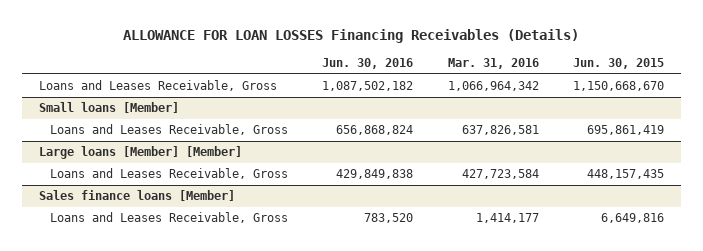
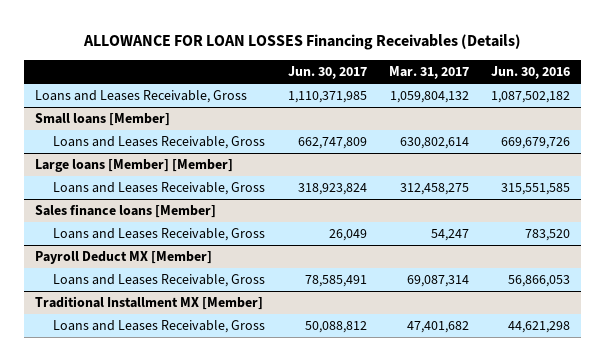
[447,58,539,70] Mar. 31, 2016 -> none
[572,58,664,70] Jun. 30, 2015 -> none
none -> [287,66,367,80] Jun. 30, 2017
none -> [388,66,469,80] Mar. 31, 2017
[336,125,414,136] 656,868,824 -> [501,137,571,150] 669,679,726
[336,169,414,180] 429,849,838 -> [501,183,571,196] 315,551,585
none -> [35,251,213,265] Payroll Deduct MX [Member]
none -> [53,274,266,288] Loans and Leases Receivable, Gross
none -> [35,296,264,311] Traditional Installment MX [Member]
none -> [53,320,266,334] Loans and Leases Receivable, Gross

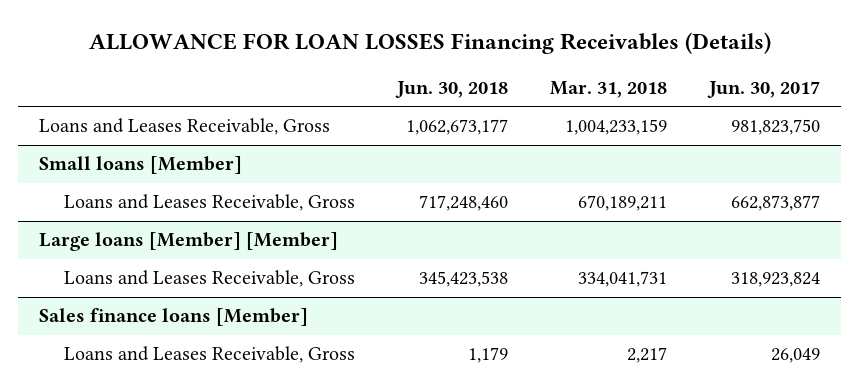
[388,66,469,80] Mar. 31, 2017 -> none
[491,66,571,80] Jun. 30, 2016 -> none
none -> [395,80,509,98] Jun. 30, 2018
none -> [550,80,668,98] Mar. 31, 2018
[287,91,367,104] 1,110,371,985 -> [731,119,821,136] 981,823,750
[297,137,367,150] 662,747,809 -> [731,195,821,212] 662,873,877
[35,251,213,265] Payroll Deduct MX [Member] -> none
[53,274,266,288] Loans and Leases Receivable, Gross -> none
[35,296,264,311] Traditional Installment MX [Member] -> none
[53,320,266,334] Loans and Leases Receivable, Gross -> none

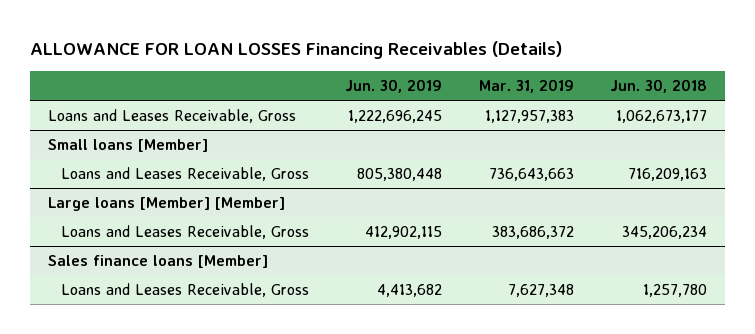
[550,80,668,98] Mar. 31, 2018 -> none
[707,80,821,98] Jun. 30, 2017 -> none
none -> [345,79,443,94] Jun. 30, 2019
none -> [478,79,574,94] Mar. 31, 2019
[419,195,509,212] 717,248,460 -> [627,167,707,181] 716,209,163
[419,271,509,288] 345,423,538 -> [621,225,707,239] 345,206,234
[468,347,509,364] 1,179 -> [642,283,707,297] 1,257,780

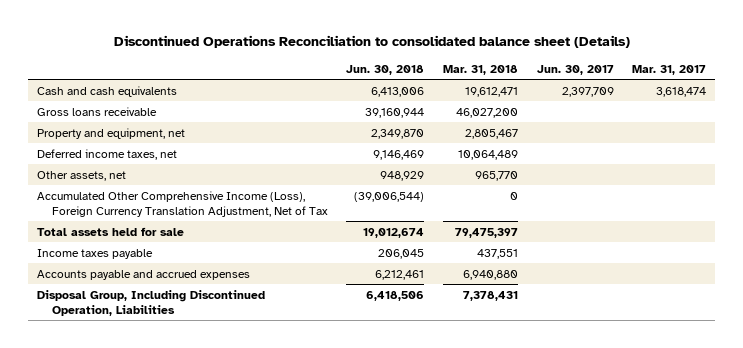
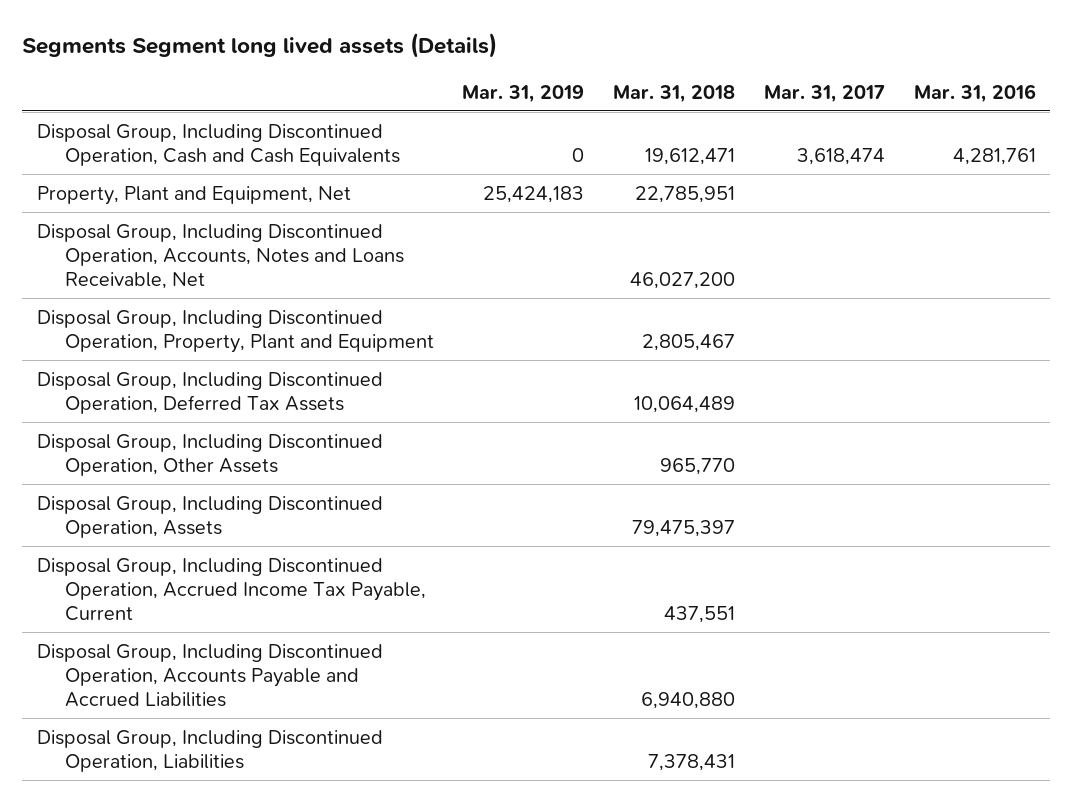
[113,35,630,49] Discontinued Operations Reconciliation to consolidated balance sheet (Details) -> [22,33,498,59] Segments Segment long lived assets (Details)
[346,64,425,75] Jun. 30, 2018 -> none
[536,64,614,75] Jun. 30, 2017 -> none
none -> [462,84,585,103] Mar. 31, 2019
none -> [913,83,1036,103] Mar. 31, 2016
[37,190,328,217] Accumulated Other Comprehensive Income (Loss), Foreign Currency Translation Adjustment, Net of Tax -> none
[37,85,178,97] Cash and cash equivalents -> [36,123,400,166] Disposal Group, Including Discontinued Operation, Cash and Cash Equivalents
none -> [36,185,351,205] Property, Plant and Equipment, Net
[37,106,158,116] Gross loans receivable -> [36,223,404,289] Disposal Group, Including Discontinued Operation, Accounts, Notes and Loans Receivable, Net
[37,127,186,139] Property and equipment, net -> [36,309,434,353] Disposal Group, Including Discontinued Operation, Property, Plant and Equipment
[37,148,178,160] Deferred income taxes, net -> [36,371,383,414] Disposal Group, Including Discontinued Operation, Deferred Tax Assets
[37,170,127,181] Other assets, net -> [36,433,383,476] Disposal Group, Including Discontinued Operation, Other Assets
[37,226,185,236] Total assets held for sale -> [36,495,383,538] Disposal Group, Including Discontinued Operation, Assets
[37,248,154,259] Income taxes payable -> [36,557,426,621] Disposal Group, Including Discontinued Operation, Accrued Income Tax Payable, Current
[37,269,251,280] Accounts payable and accrued expenses -> [36,643,383,707] Disposal Group, Including Discontinued Operation, Accounts Payable and Accrued Liabilities

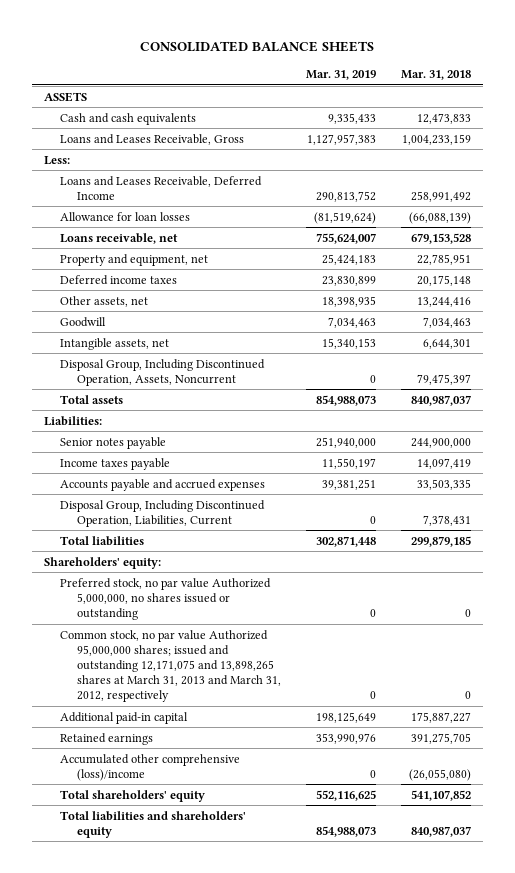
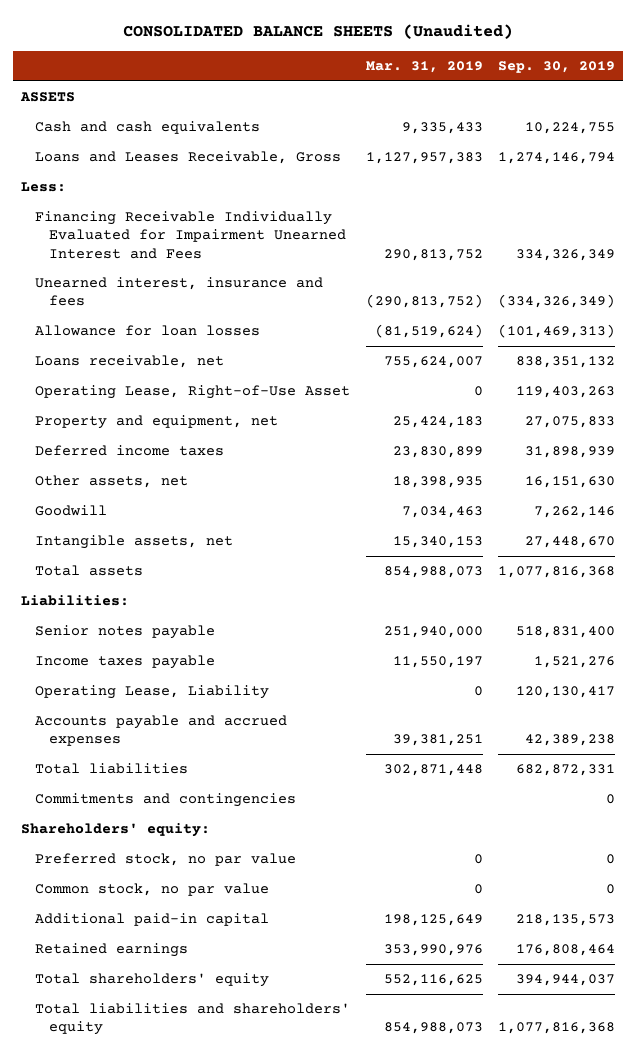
[140,41,375,53] CONSOLIDATED BALANCE SHEETS -> [123,24,514,40] CONSOLIDATED BALANCE SHEETS (Unaudited)
[400,70,471,81] Mar. 31, 2018 -> none
none -> [498,61,616,74] Sep. 30, 2019
[60,175,263,200] Loans and Leases Receivable, Deferred Income -> [34,211,346,259] Financing Receivable Individually Evaluated for Impairment Unearned Interest and Fees
none -> [34,277,323,307] Unearned interest, insurance and fees
none -> [34,385,350,400] Operating Lease, Right-of-Use Asset
[60,358,266,386] Disposal Group, Including Discontinued Operation, Assets, Noncurrent -> none
none -> [34,685,269,700] Operating Lease, Liability
[60,499,266,527] Disposal Group, Including Discontinued Operation, Liabilities, Current -> none
none -> [34,793,296,808] Commitments and contingencies
[60,577,272,620] Preferred stock, no par value Authorized 5,000,000, no shares issued or outstanding -> [34,853,296,867] Preferred stock, no par value
[60,629,281,703] Common stock, no par value Authorized 95,000,000 shares; issued and outstanding 12,171,075 and 13,898,265 shares at March 31, 2013 and March 31, 2012, respectively -> [34,883,269,897] Common stock, no par value
[60,753,241,781] Accumulated other comprehensive (loss)/income -> none

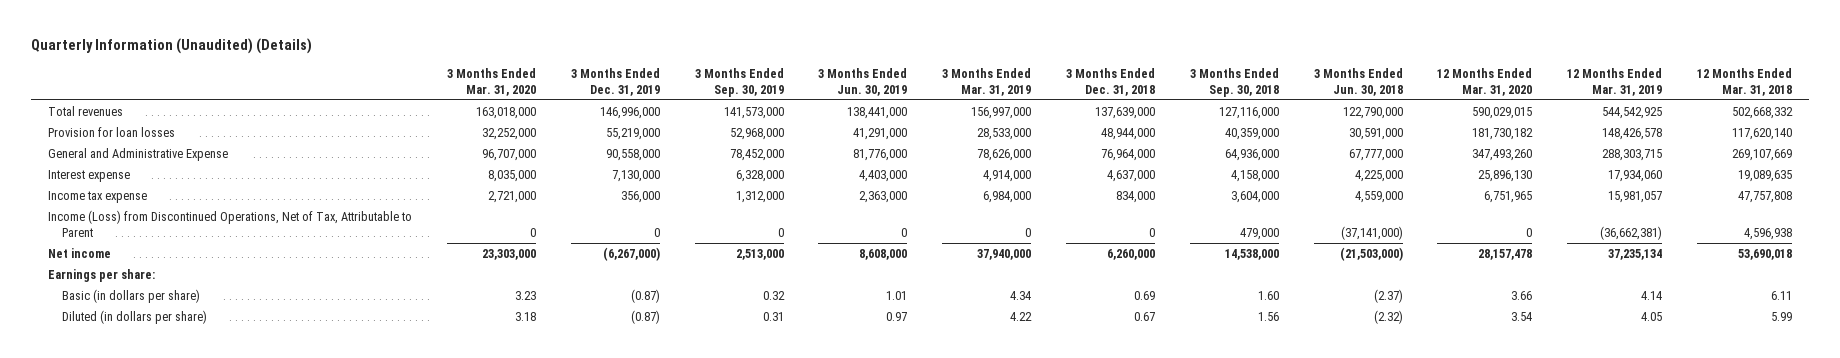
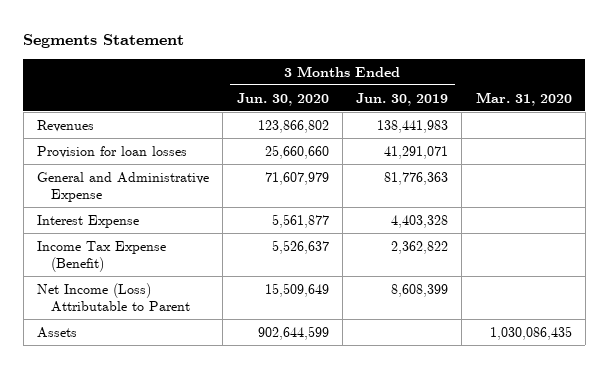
[30,38,312,55] Quarterly Information (Unaudited) (Details) -> [23,33,185,48] Segments Statement
[447,68,537,96] 3 Months Ended Mar. 31, 2020 -> none
[570,68,660,96] 3 Months Ended Dec. 31, 2019 -> none
[694,68,784,97] 3 Months Ended Sep. 30, 2019 -> none
[942,68,1032,96] 3 Months Ended Mar. 31, 2019 -> none
[1066,68,1156,96] 3 Months Ended Dec. 31, 2018 -> none
[1189,68,1279,97] 3 Months Ended Sep. 30, 2018 -> none
[1313,68,1403,96] 3 Months Ended Jun. 30, 2018 -> none
[1437,68,1533,96] 12 Months Ended Mar. 31, 2020 -> none
[1567,68,1663,96] 12 Months Ended Mar. 31, 2019 -> none
[1697,68,1793,96] 12 Months Ended Mar. 31, 2018 -> none
none -> [236,92,329,106] Jun. 30, 2020
none -> [475,91,572,106] Mar. 31, 2020
[48,210,413,237] Income (Loss) from Discontinued Operations, Net of Tax, Attributable to Parent -> none
[48,269,156,283] Earnings per share: -> none
[61,289,200,304] Basic (in dollars per share) -> none
[61,310,207,325] Diluted (in dollars per share) -> none
[48,106,124,117] Total revenues -> [37,119,95,132] Revenues
[847,107,908,120] 138,441,000 -> [377,119,449,133] 138,441,983
[853,128,908,141] 41,291,000 -> [384,145,449,159] 41,291,071
[853,149,908,162] 81,776,000 -> [384,171,449,185] 81,776,363
[48,170,131,183] Interest expense -> [37,214,140,228] Interest Expense
[859,170,908,183] 4,403,000 -> [391,214,449,228] 4,403,328
[48,191,148,204] Income tax expense -> [37,240,167,272] Income Tax Expense (Benefit)
[859,191,908,204] 2,363,000 -> [391,240,449,254] 2,362,822
[48,248,112,259] Net income -> [37,282,191,312] Net Income (Loss) Attributable to Parent
[859,249,908,261] 8,608,000 -> [391,283,449,297] 8,608,399
none -> [37,326,78,338] Assets

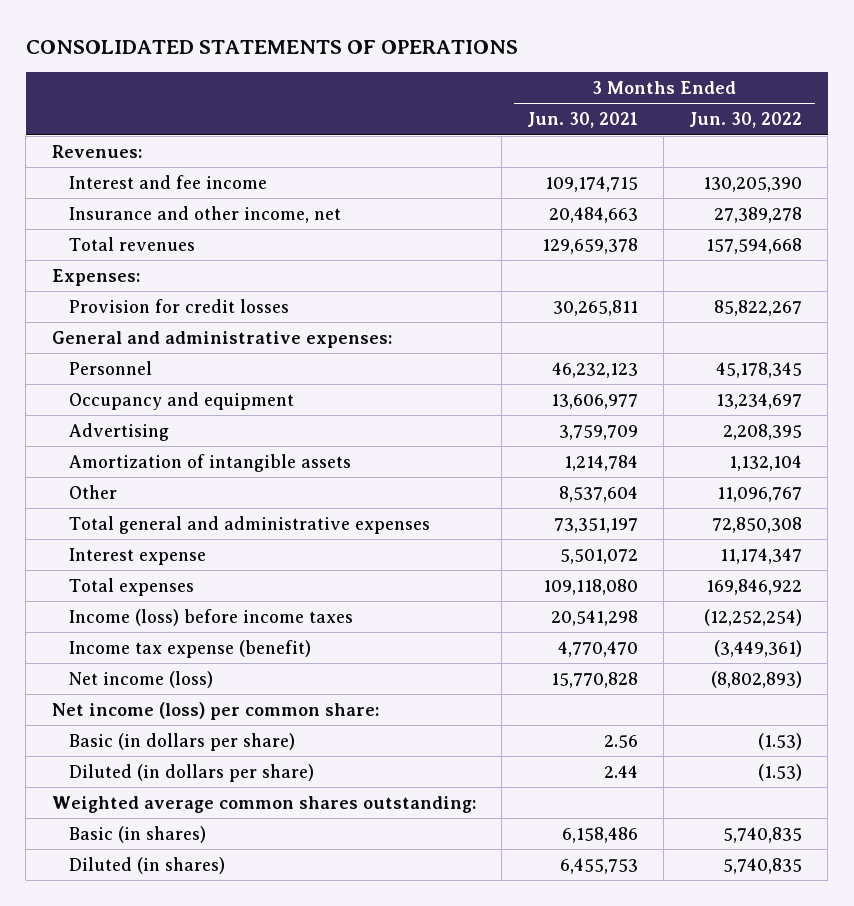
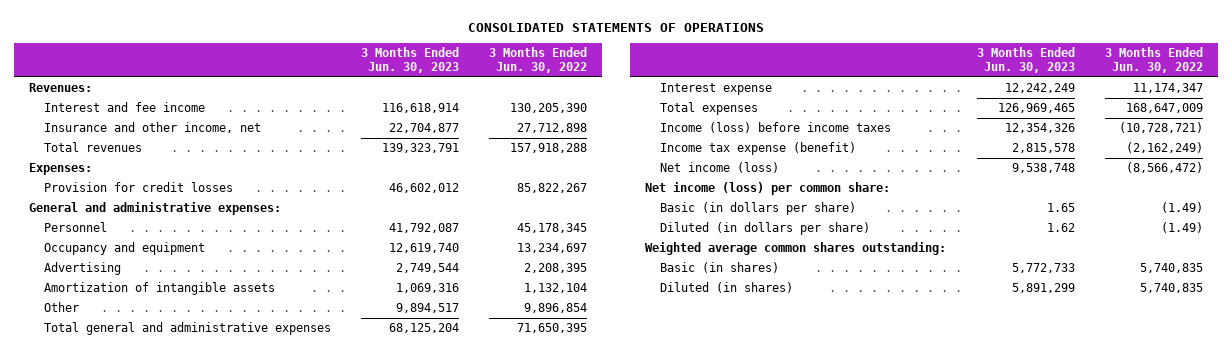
[526,112,638,129] Jun. 30, 2021 -> none
none -> [360,46,459,73] 3 Months Ended Jun. 30, 2023
[714,206,803,223] 27,389,278 -> [516,123,587,134] 27,712,898
[706,237,803,254] 157,594,668 -> [509,143,587,154] 157,918,288
[717,486,803,502] 11,096,767 -> [523,303,587,314] 9,896,854
[712,516,803,533] 72,850,308 -> [516,323,587,334] 71,650,395
[706,578,803,595] 169,846,922 -> [1126,103,1204,114] 168,647,009
[704,608,803,626] (12,252,254) -> [1119,122,1204,134] (10,728,721)
[714,639,803,657] (3,449,361) -> [1126,142,1204,154] (2,162,249)
[711,670,803,688] (8,802,893) -> [1126,162,1204,174] (8,566,472)
[758,732,803,750] (1.53) -> [1161,202,1204,214] (1.49)
[758,763,803,781] (1.53) -> [1161,222,1204,234] (1.49)

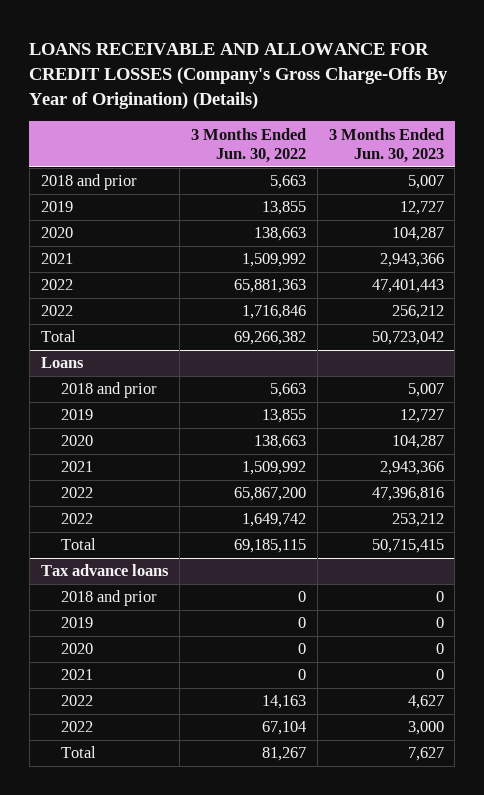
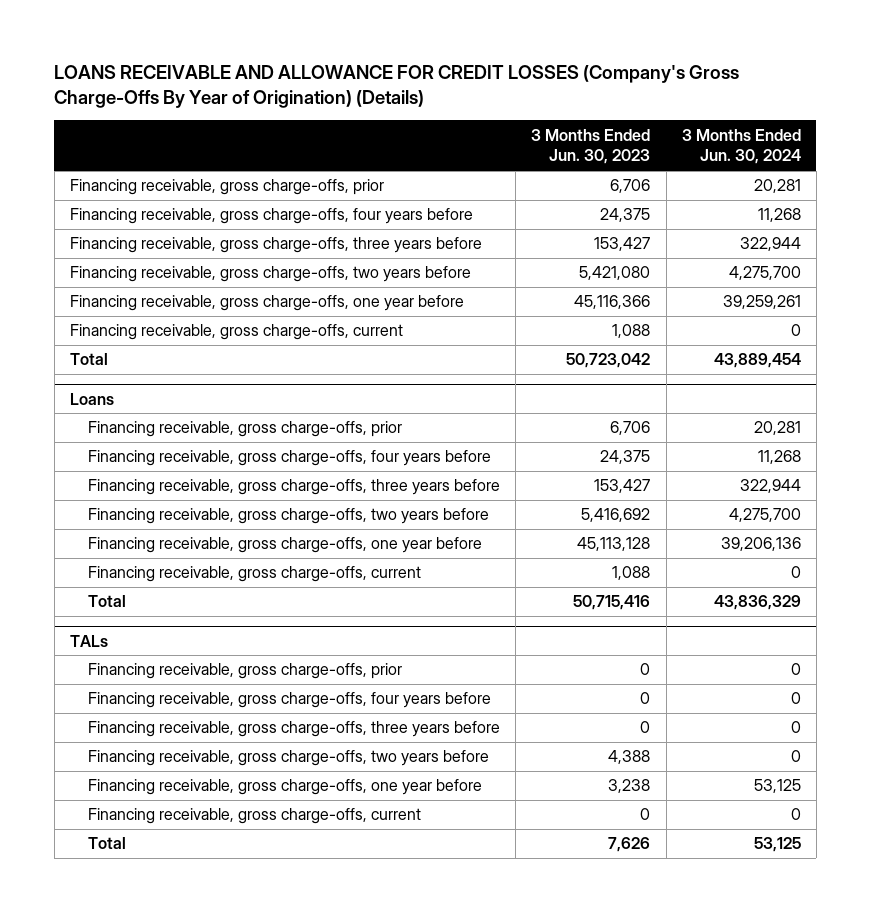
[190,127,306,163] 3 Months Ended Jun. 30, 2022 -> none
none -> [681,128,801,165] 3 Months Ended Jun. 30, 2024
[40,174,137,191] 2018 and prior -> none
[40,201,73,213] 2019 -> none
[40,227,73,239] 2020 -> none
[40,253,73,265] 2021 -> none
[40,279,73,291] 2022 -> none
[40,305,73,317] 2022 -> none
none -> [69,179,384,196] Financing receivable, gross charge-offs, prior
none -> [69,208,473,225] Financing receivable, gross charge-offs, four years before
none -> [69,237,482,254] Financing receivable, gross charge-offs, three years before
none -> [69,266,471,283] Financing receivable, gross charge-offs, two years before
none -> [69,295,464,312] Financing receivable, gross charge-offs, one year before
none -> [69,324,403,341] Financing receivable, gross charge-offs, current
[61,382,158,399] 2018 and prior -> none
[61,409,94,421] 2019 -> none
[61,435,94,447] 2020 -> none
[61,461,94,473] 2021 -> none
[61,487,94,499] 2022 -> none
[61,513,94,525] 2022 -> none
[61,669,94,681] 2021 -> none
[61,695,94,707] 2022 -> none
[61,721,94,733] 2022 -> none
none -> [88,421,403,438] Financing receivable, gross charge-offs, prior
none -> [88,450,492,467] Financing receivable, gross charge-offs, four years before
none -> [88,479,501,496] Financing receivable, gross charge-offs, three years before
none -> [88,508,490,525] Financing receivable, gross charge-offs, two years before
none -> [88,537,483,554] Financing receivable, gross charge-offs, one year before
none -> [88,566,422,583] Financing receivable, gross charge-offs, current
[371,539,444,554] 50,715,415 -> [573,595,651,611] 50,715,416
[40,564,169,577] Tax advance loans -> [69,634,108,647] TALs
[61,590,158,607] 2018 and prior -> [88,663,403,680] Financing receivable, gross charge-offs, prior
[61,617,94,629] 2019 -> [88,692,492,709] Financing receivable, gross charge-offs, four years before
[61,643,94,655] 2020 -> [88,721,501,738] Financing receivable, gross charge-offs, three years before
none -> [88,750,490,767] Financing receivable, gross charge-offs, two years before
none -> [88,779,483,796] Financing receivable, gross charge-offs, one year before
none -> [88,808,422,825] Financing receivable, gross charge-offs, current
[407,747,444,762] 7,627 -> [608,837,651,853] 7,626

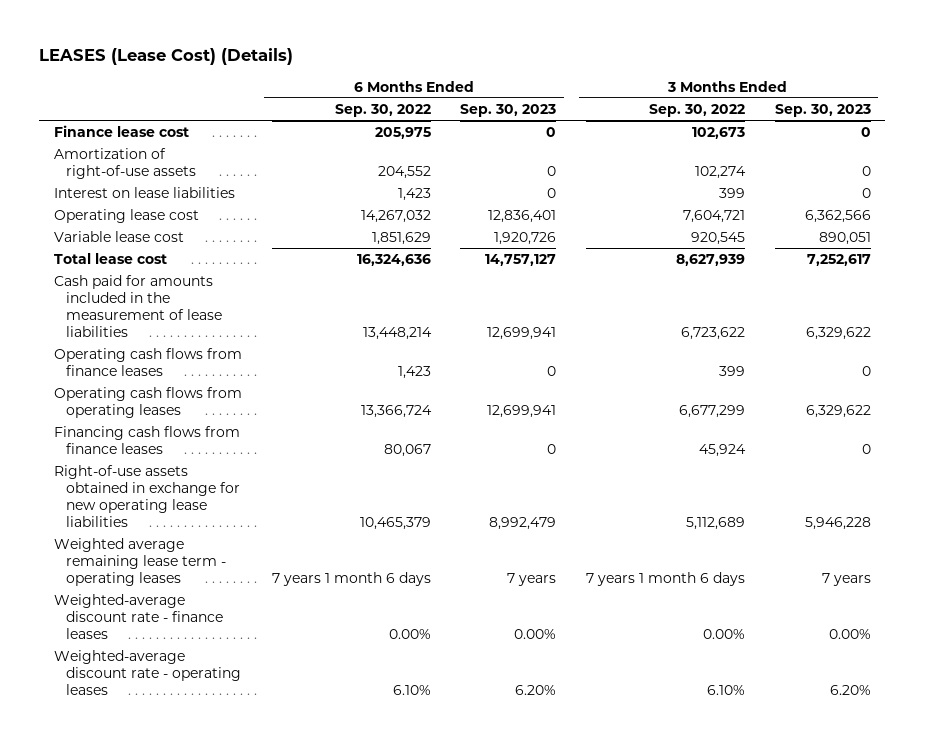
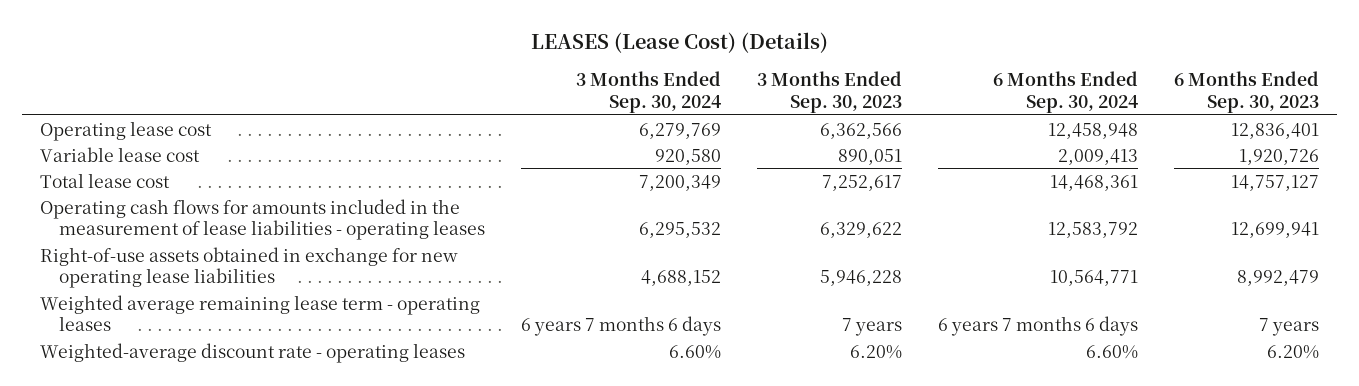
[334,103,431,117] Sep. 30, 2022 -> none
[648,103,745,117] Sep. 30, 2022 -> none
none -> [575,71,721,113] 3 Months Ended Sep. 30, 2024
none -> [992,71,1138,113] 6 Months Ended Sep. 30, 2024
[54,125,190,138] Finance lease cost -> none
[54,148,197,179] Amortization of right-of-use assets -> none
[54,187,236,199] Interest on lease liabilities -> none
[54,275,223,337] Cash paid for amounts included in the measurement of lease liabilities -> none
[54,348,243,376] Operating cash flows from finance leases -> none
[54,426,241,454] Financing cash flows from finance leases -> none
[54,387,243,418] Operating cash flows from operating leases -> [40,198,485,241] Operating cash flows for amounts included in the measurement of lease liabilities - operating leases
[54,594,224,639] Weighted-average discount rate - finance leases -> none

